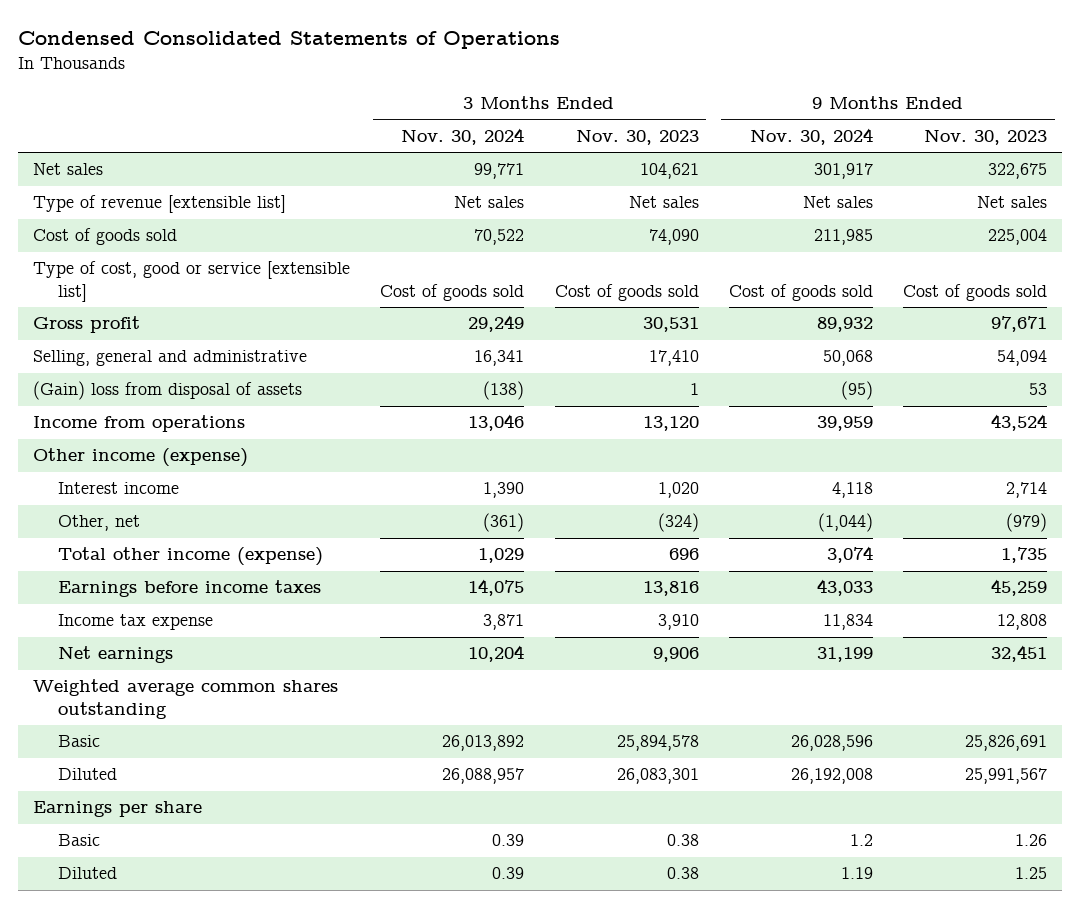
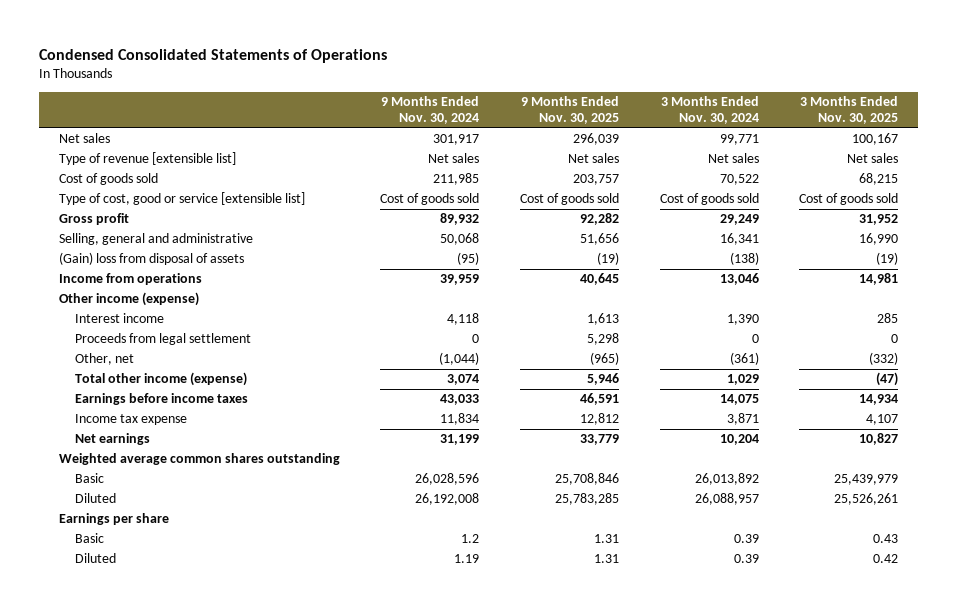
[575,128,699,145] Nov. 30, 2023 -> none
[924,128,1048,145] Nov. 30, 2023 -> none
none -> [520,96,619,125] 9 Months Ended Nov. 30, 2025
none -> [800,96,899,125] 3 Months Ended Nov. 30, 2025
none -> [75,333,252,346] Proceeds from legal settlement

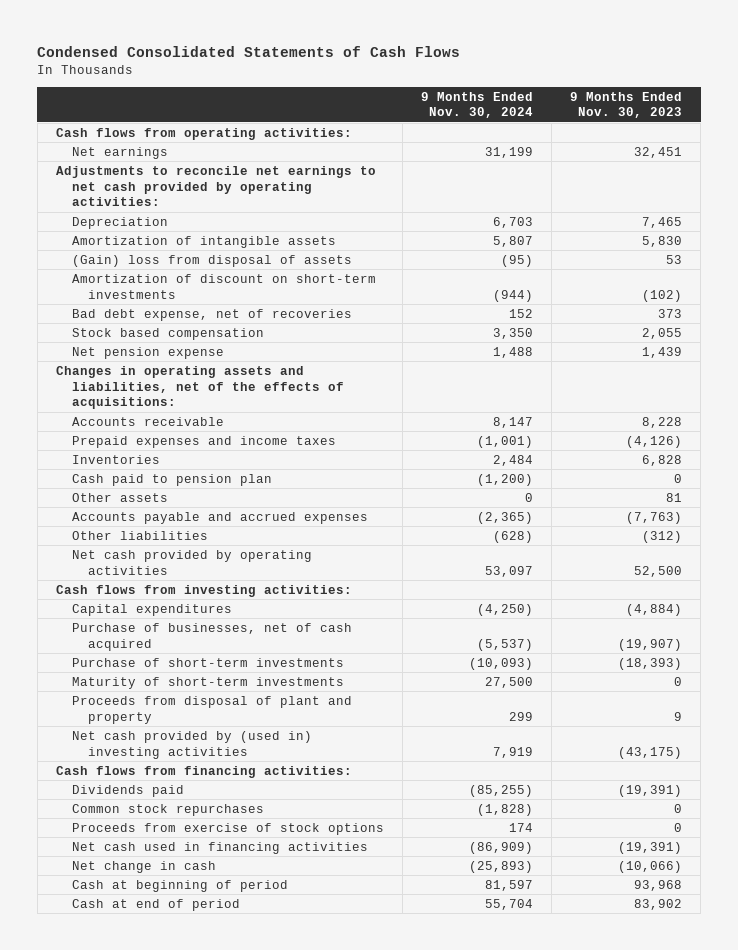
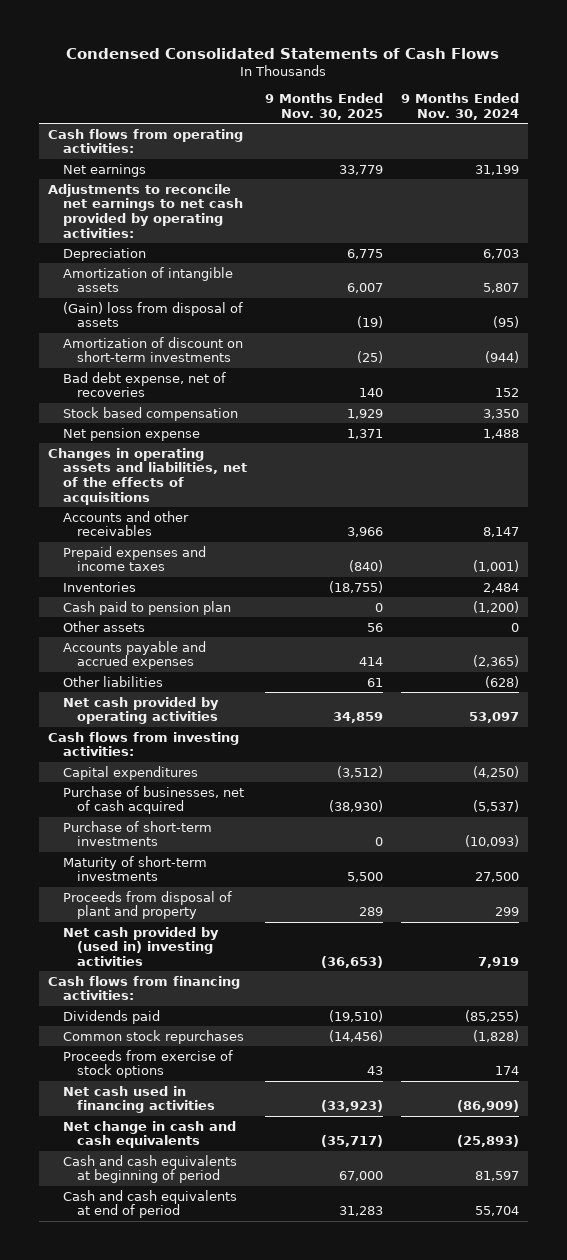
[570,91,683,119] 9 Months Ended Nov. 30, 2023 -> none
none -> [264,93,383,121] 9 Months Ended Nov. 30, 2025
[56,365,345,410] Changes in operating assets and liabilities, net of the effects of acquisitions: -> [48,447,247,505] Changes in operating assets and liabilities, net of the effects of acquisitions
[72,416,225,426] Accounts receivable -> [62,510,189,537] Accounts and other receivables
[72,860,217,873] Net change in cash -> [62,1120,236,1149] Net change in cash and cash equivalents
[72,879,289,892] Cash at beginning of period -> [62,1154,237,1184] Cash and cash equivalents at beginning of period
[72,898,241,911] Cash at end of period -> [62,1189,237,1219] Cash and cash equivalents at end of period

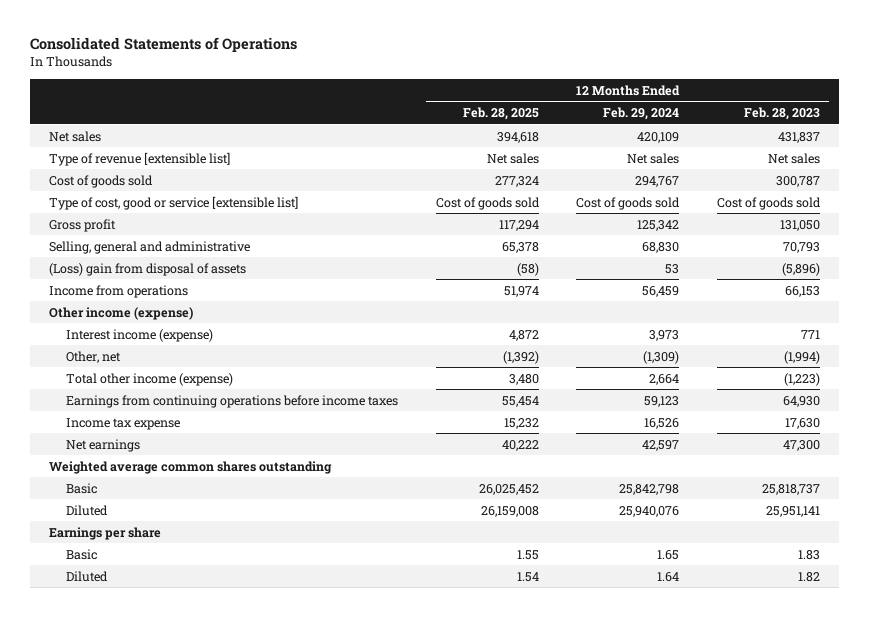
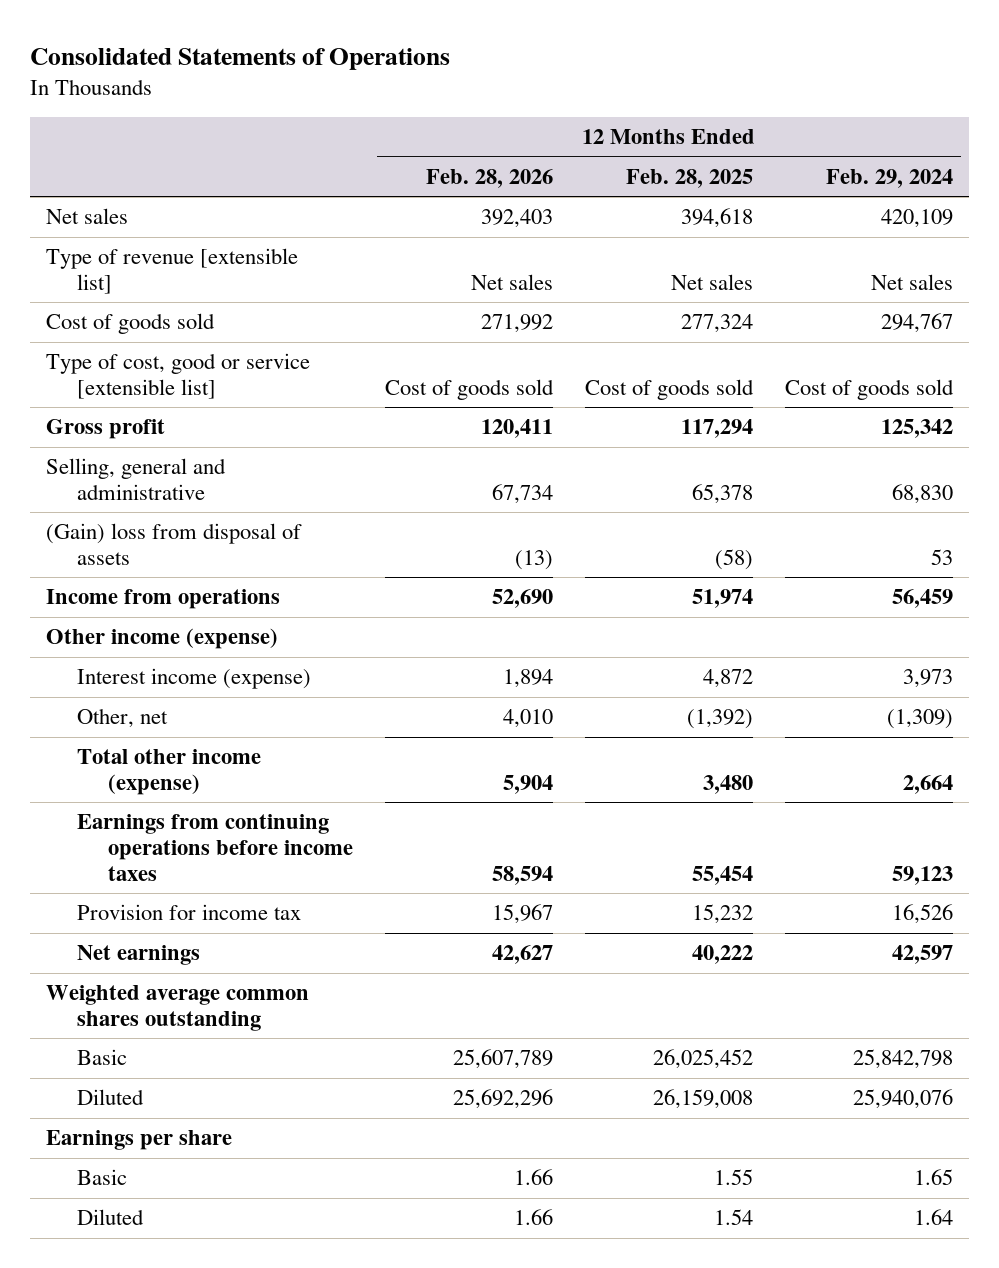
[743,106,820,120] Feb. 28, 2023 -> none
none -> [425,168,553,188] Feb. 28, 2026
[48,262,246,276] (Loss) gain from disposal of assets -> [46,523,303,565] (Gain) loss from disposal of assets
[65,417,180,430] Income tax expense -> [77,904,302,921] Provision for income tax

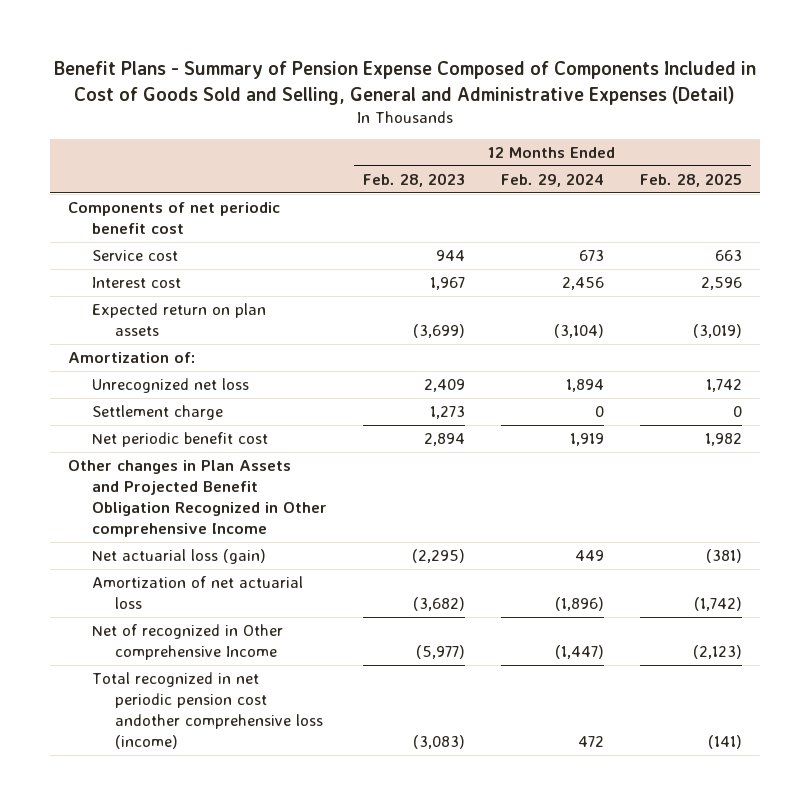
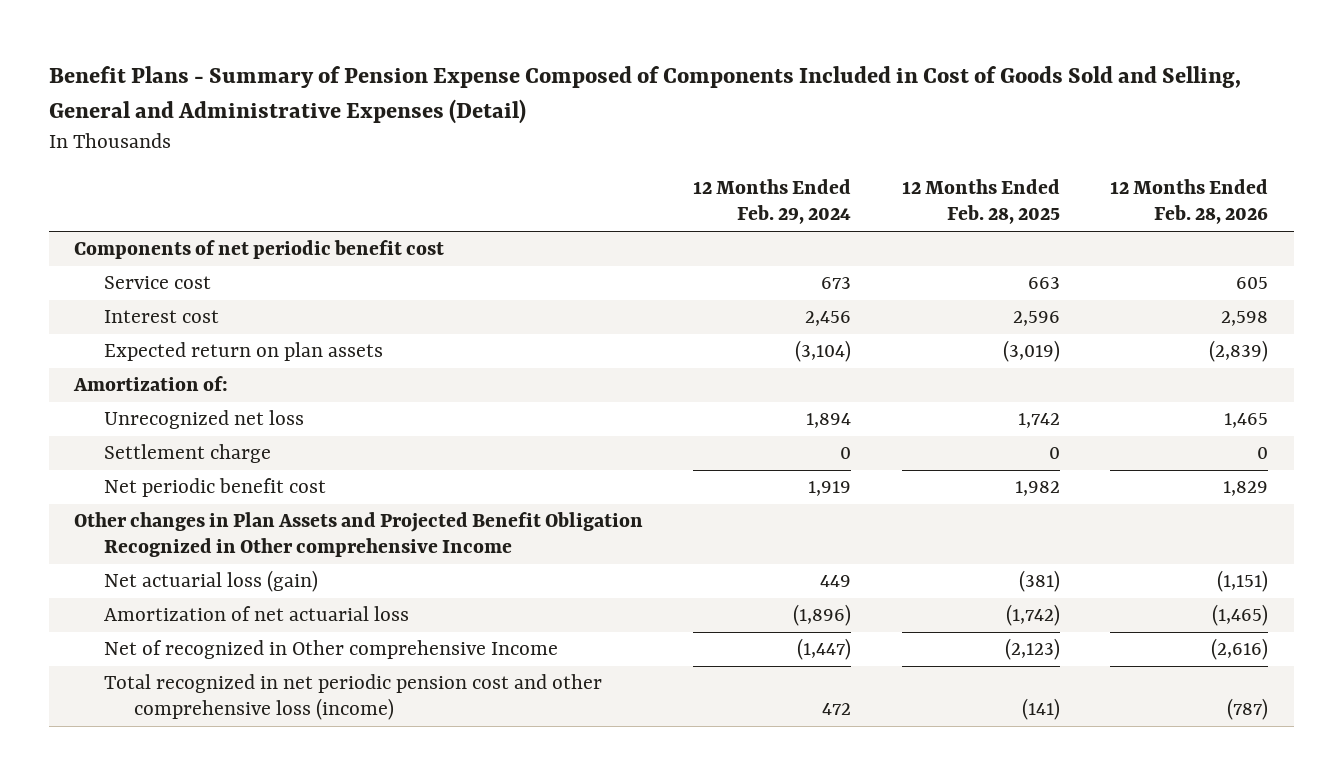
[362,172,465,187] Feb. 28, 2023 -> none
none -> [1110,179,1269,225] 12 Months Ended Feb. 28, 2026
[91,672,324,749] Total recognized in net periodic pension cost andother comprehensive loss (income) -> [103,674,602,721] Total recognized in net periodic pension cost and other comprehensive loss (income)

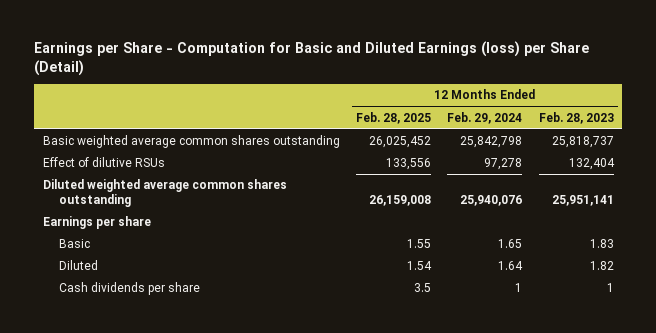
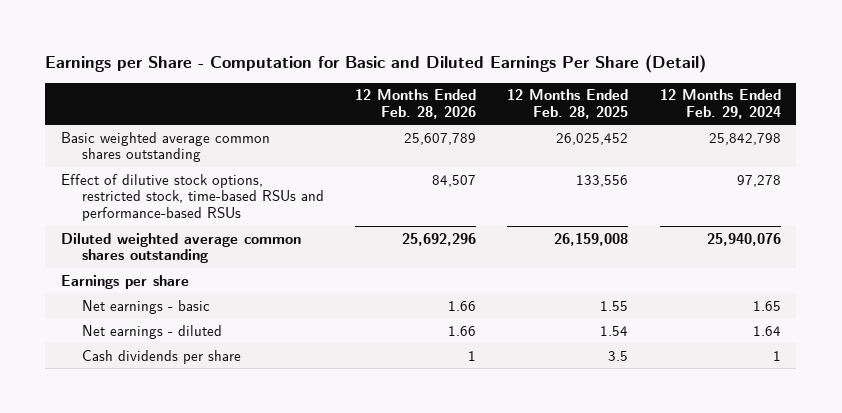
[34,41,590,76] Earnings per Share - Computation for Basic and Diluted Earnings (loss) per Share (Detail) -> [45,55,707,74] Earnings per Share - Computation for Basic and Diluted Earnings Per Share (Detail)
[538,111,614,124] Feb. 28, 2023 -> none
none -> [355,89,477,120] 12 Months Ended Feb. 28, 2026
[42,157,165,168] Effect of dilutive RSUs -> [61,173,324,222] Effect of dilutive stock options, restricted stock, time-based RSUs and performance-based RSUs
[58,239,90,249] Basic -> [81,299,210,314] Net earnings - basic
[58,260,98,271] Diluted -> [81,324,222,339] Net earnings - diluted

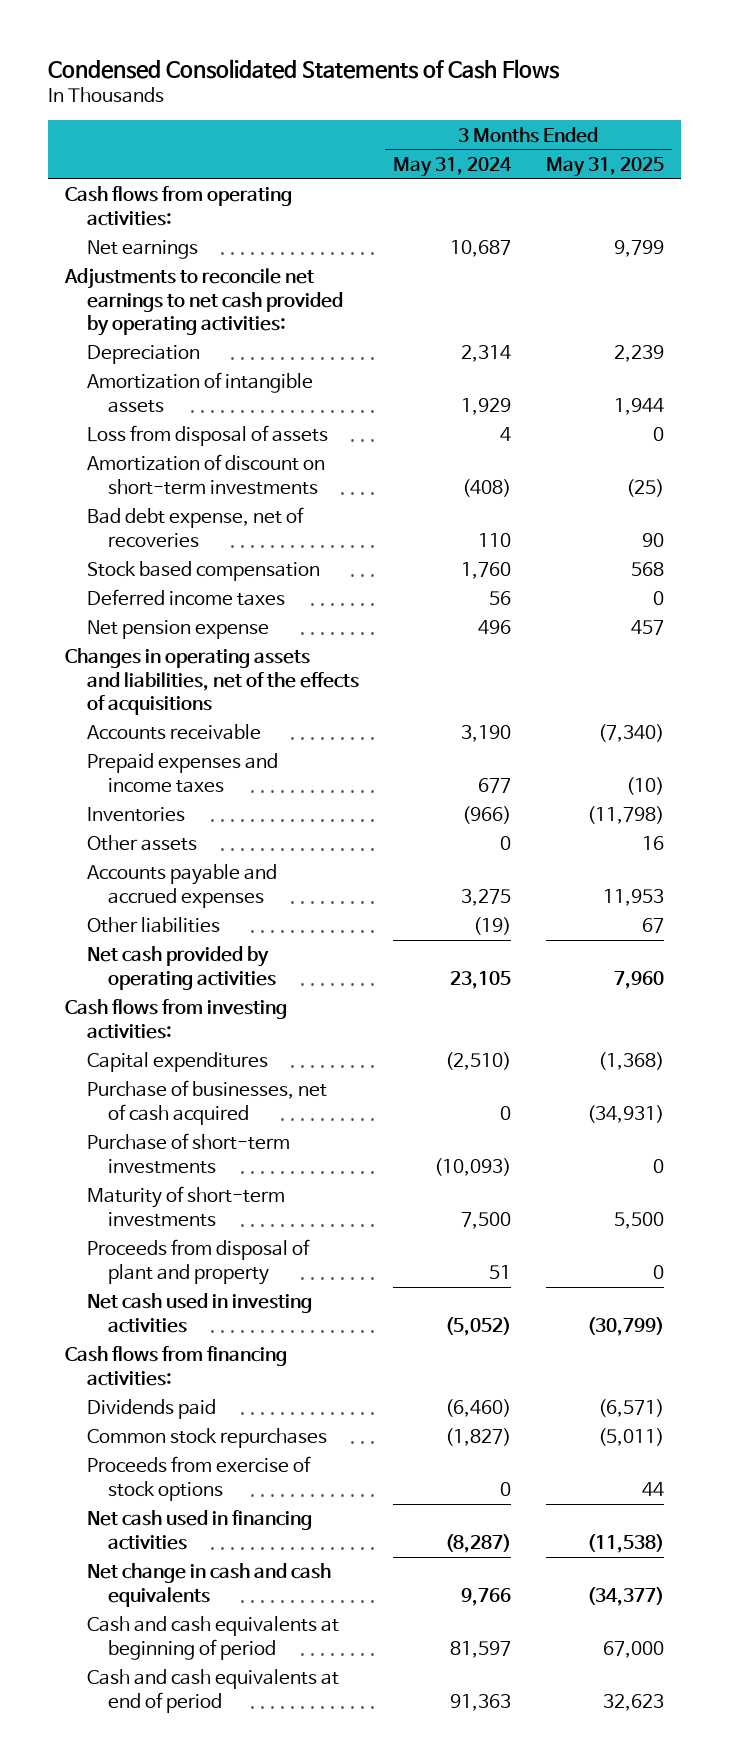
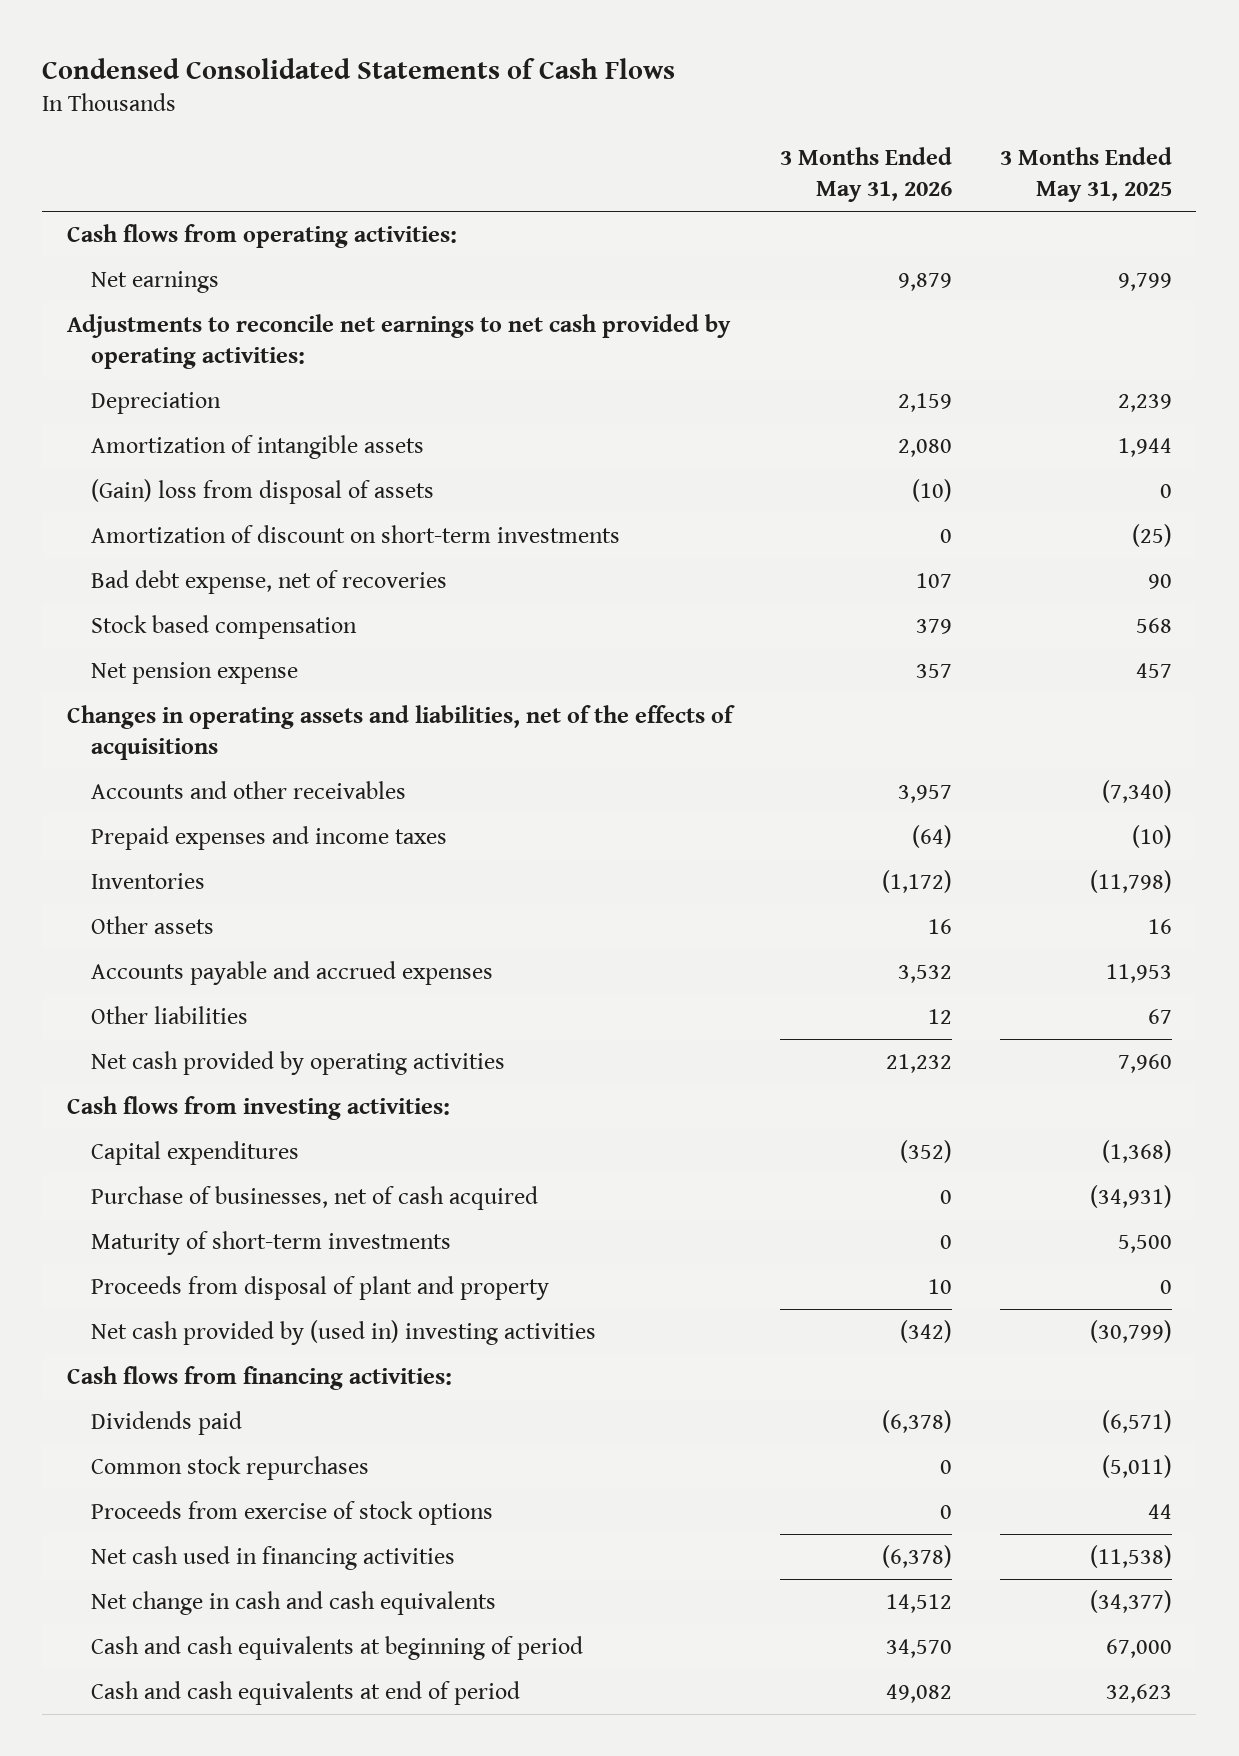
[393,156,513,177] May 31, 2024 -> none
none -> [779,147,952,202] 3 Months Ended May 31, 2026
[86,425,328,447] Loss from disposal of assets -> [90,479,434,505] (Gain) loss from disposal of assets
[86,589,285,607] Deferred income taxes -> none
[86,724,261,741] Accounts receivable -> [90,781,406,800] Accounts and other receivables
[86,1133,290,1174] Purchase of short-term investments -> none
[86,1293,312,1333] Net cash used in investing activities -> [90,1320,596,1346] Net cash provided by (used in) investing activities

